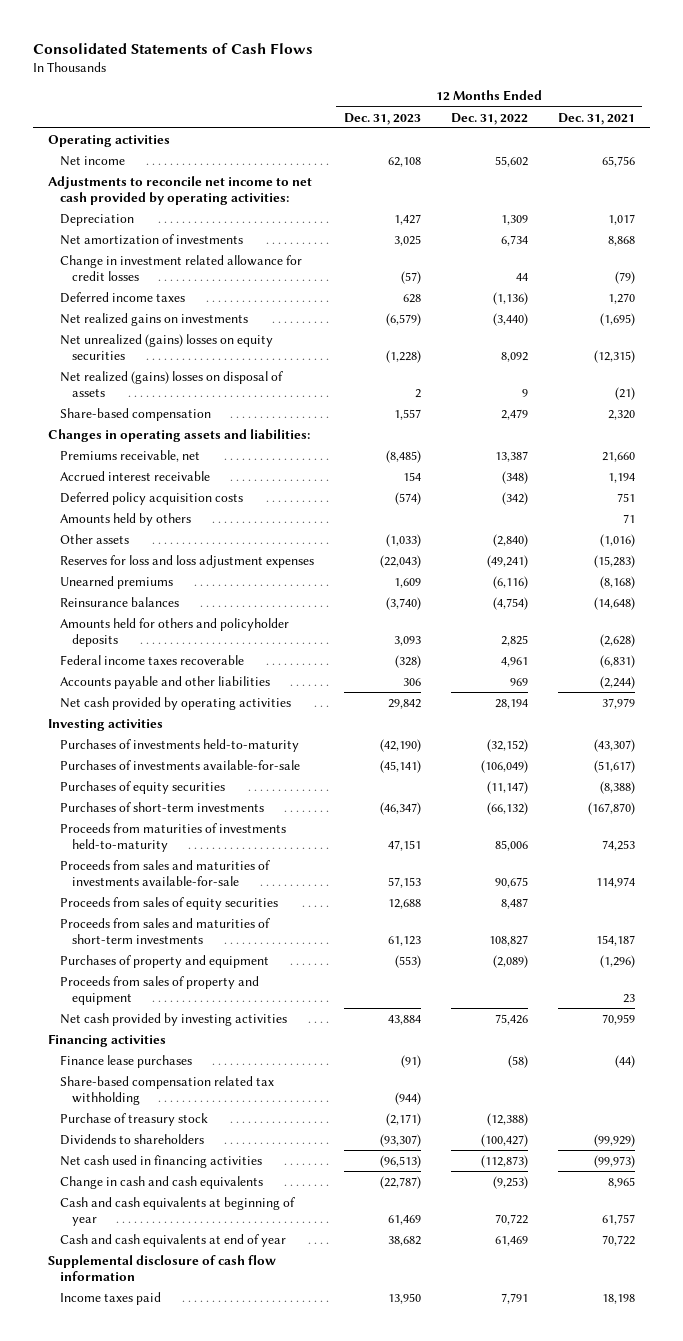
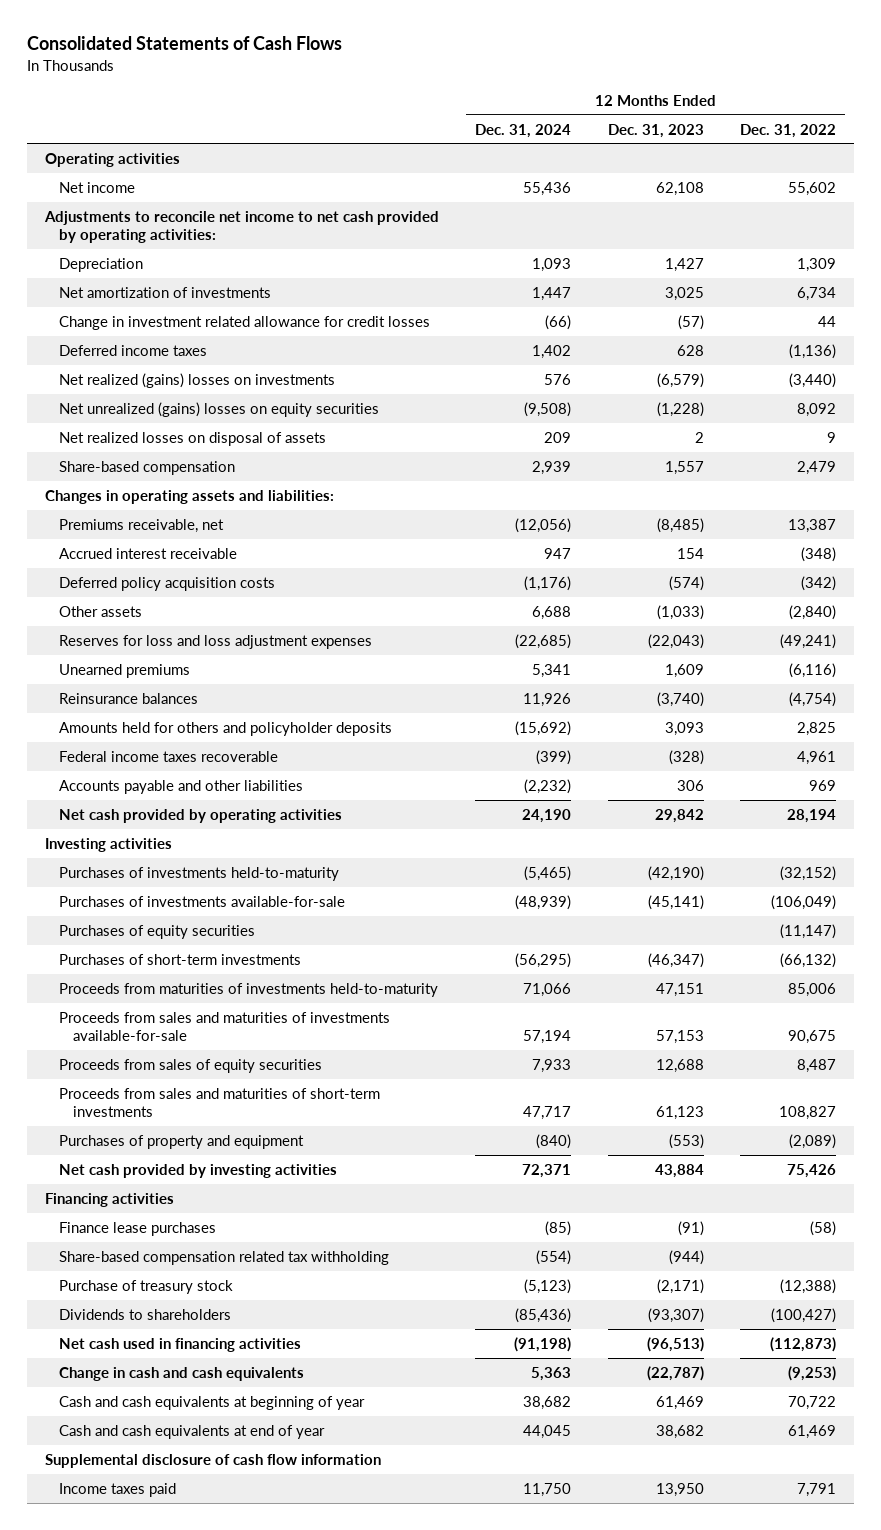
[557,112,635,125] Dec. 31, 2021 -> none
none -> [475,123,572,138] Dec. 31, 2024
[59,312,248,326] Net realized gains on investments -> [59,372,336,388] Net realized (gains) losses on investments
[59,370,283,397] Net realized (gains) losses on disposal of assets -> [59,431,327,446] Net realized losses on disposal of assets
[59,512,191,526] Amounts held by others -> none
[59,975,259,1005] Proceeds from sales of property and equipment -> none

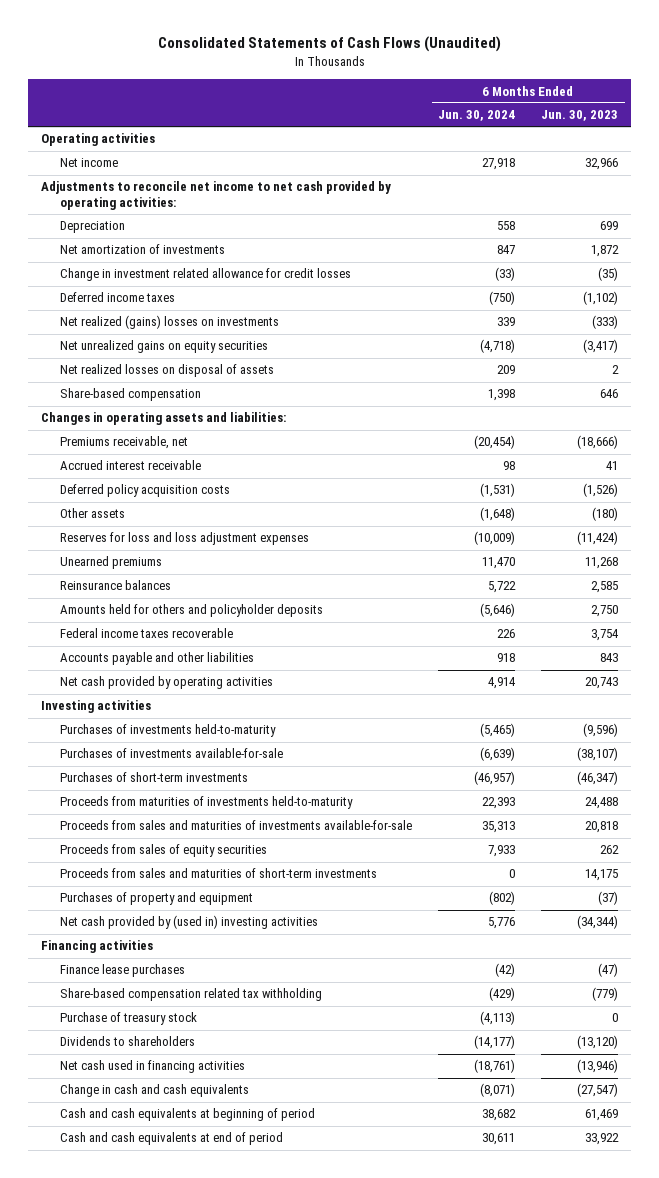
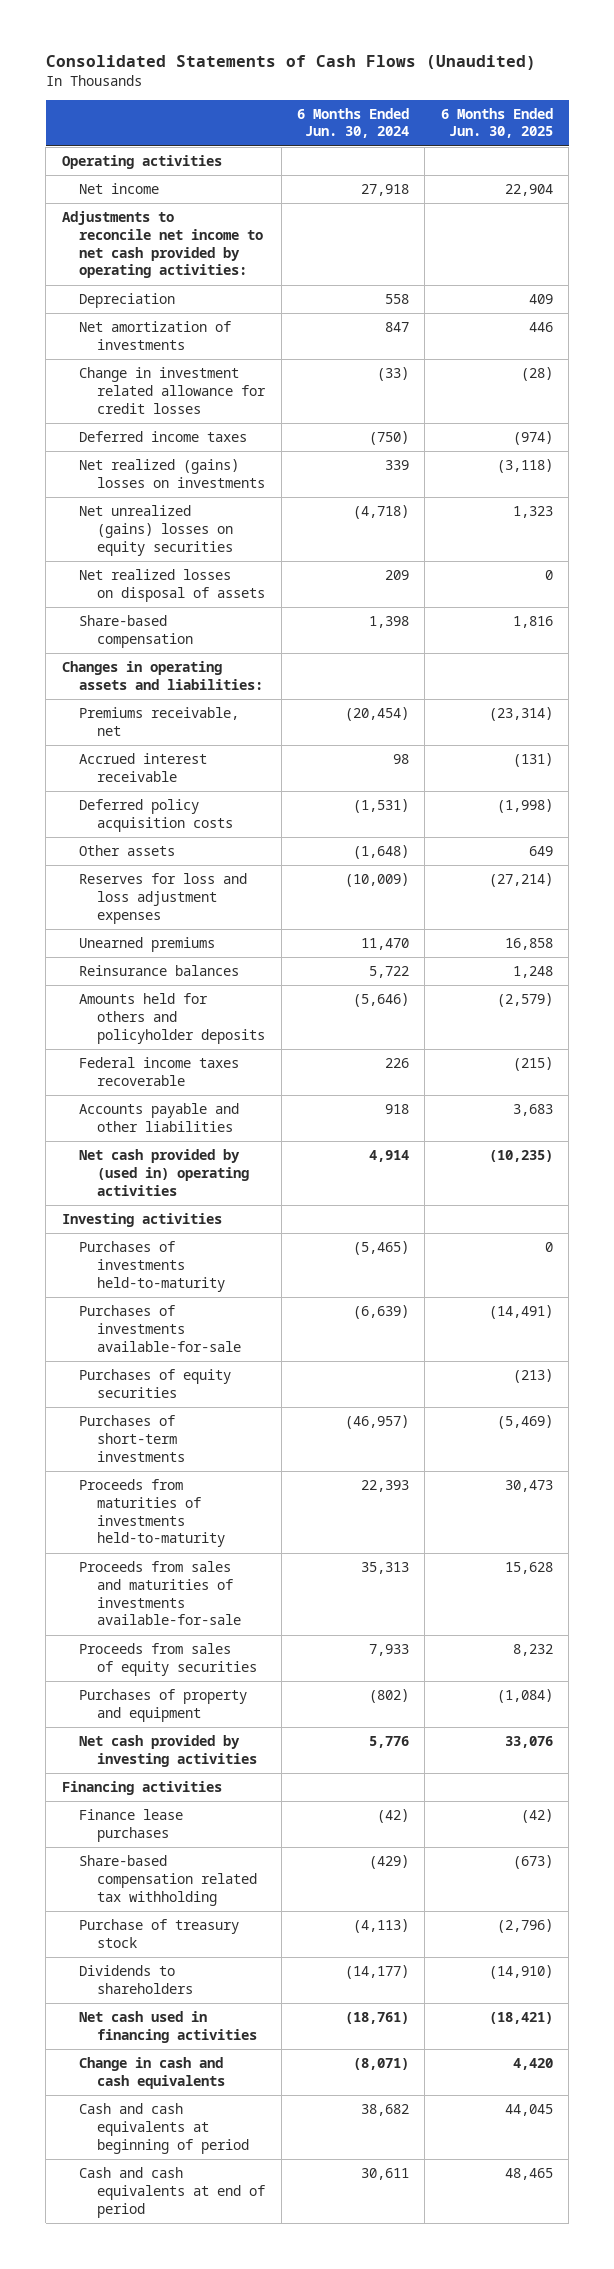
[541,110,619,122] Jun. 30, 2023 -> none
none -> [440,107,553,139] 6 Months Ended Jun. 30, 2025
[60,340,269,354] Net unrealized gains on equity securities -> [79,505,234,556] Net unrealized (gains) losses on equity securities
[60,676,274,690] Net cash provided by operating activities -> [79,1149,250,1196] Net cash provided by (used in) operating activities
none -> [79,1369,232,1398] Purchases of equity securities
[60,868,378,879] Proceeds from sales and maturities of short-term investments -> none
[60,915,319,930] Net cash provided by (used in) investing activities -> [79,1735,258,1767] Net cash provided by investing activities

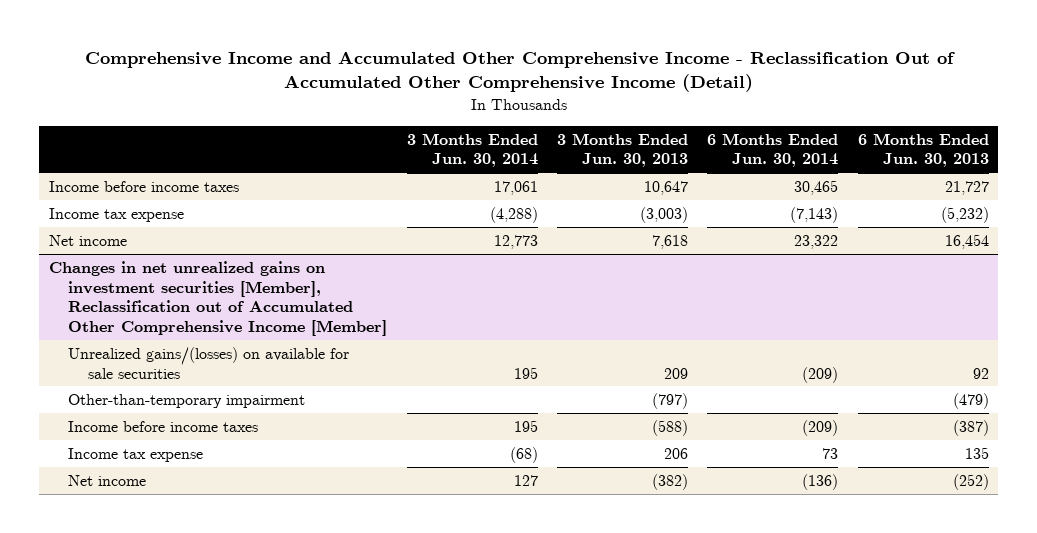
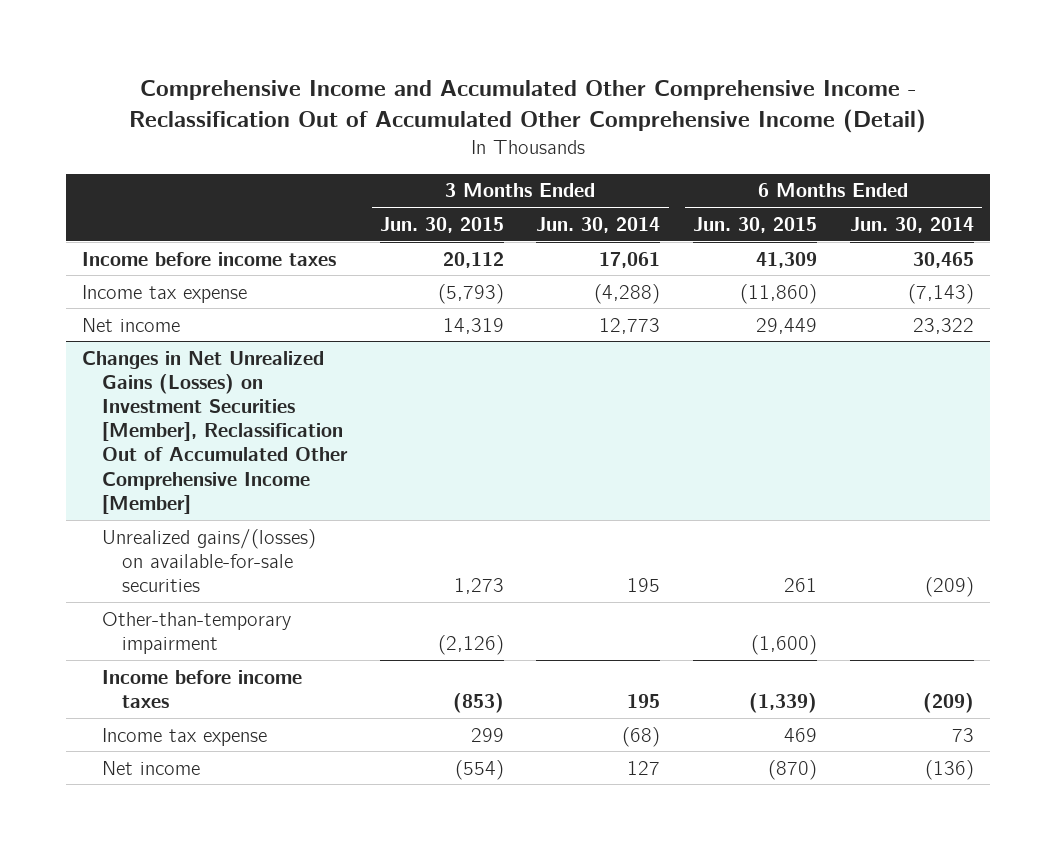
[556,132,688,168] 3 Months Ended Jun. 30, 2013 -> none
[857,132,989,168] 6 Months Ended Jun. 30, 2013 -> none
none -> [379,216,504,233] Jun. 30, 2015
none -> [692,216,817,233] Jun. 30, 2015
[48,260,388,336] Changes in net unrealized gains on investment securities [Member], Reclassification out of Accumulated Other Comprehensive Income [Member] -> [81,350,349,514] Changes in Net Unrealized Gains (Losses) on Investment Securities [Member], Reclassification Out of Accumulated Other Comprehensive Income [Member]
[68,346,350,379] Unrealized gains/(losses) on available for sale securities -> [102,528,317,592] Unrealized gains/(losses) on available-for-sale securities

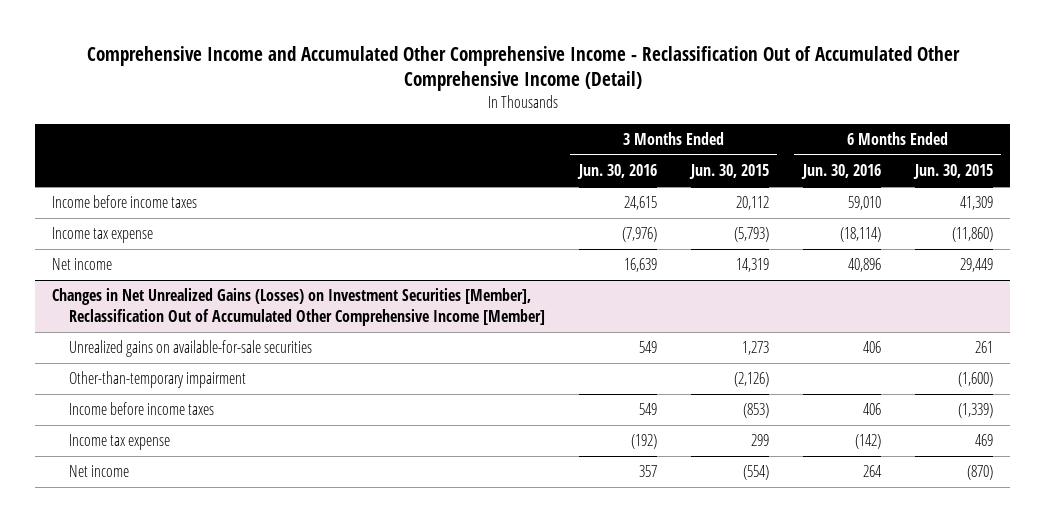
[536,216,661,233] Jun. 30, 2014 -> none
[849,216,974,233] Jun. 30, 2014 -> none
none -> [576,164,657,180] Jun. 30, 2016
none -> [800,164,881,180] Jun. 30, 2016
[102,528,317,592] Unrealized gains/(losses) on available-for-sale securities -> [68,340,312,358] Unrealized gains on available-for-sale securities

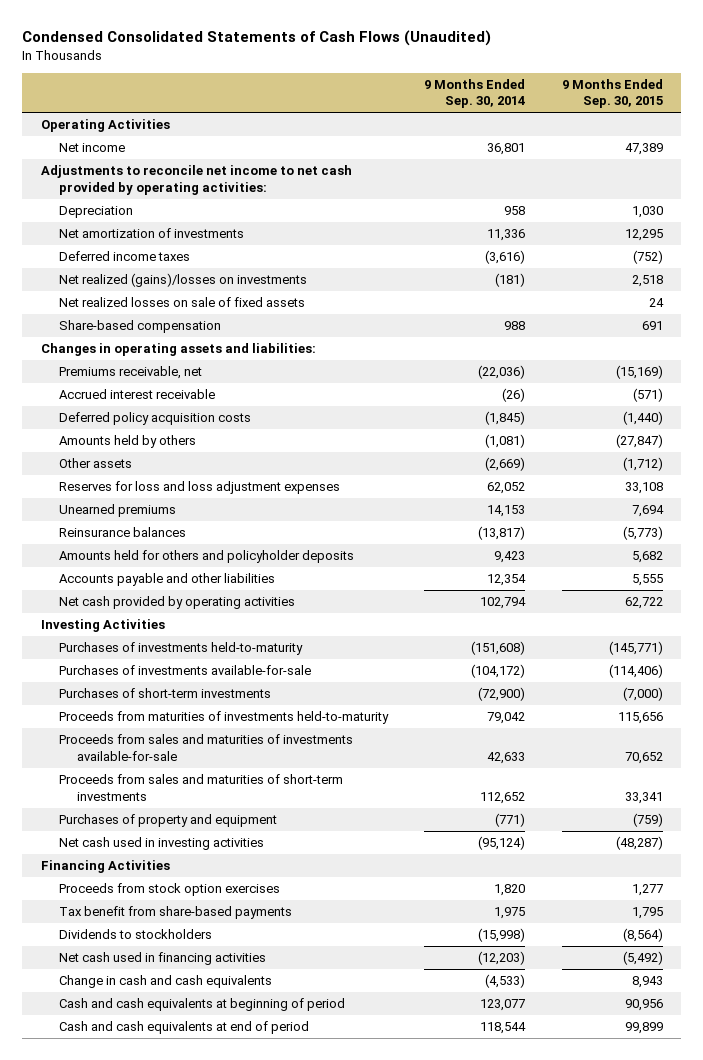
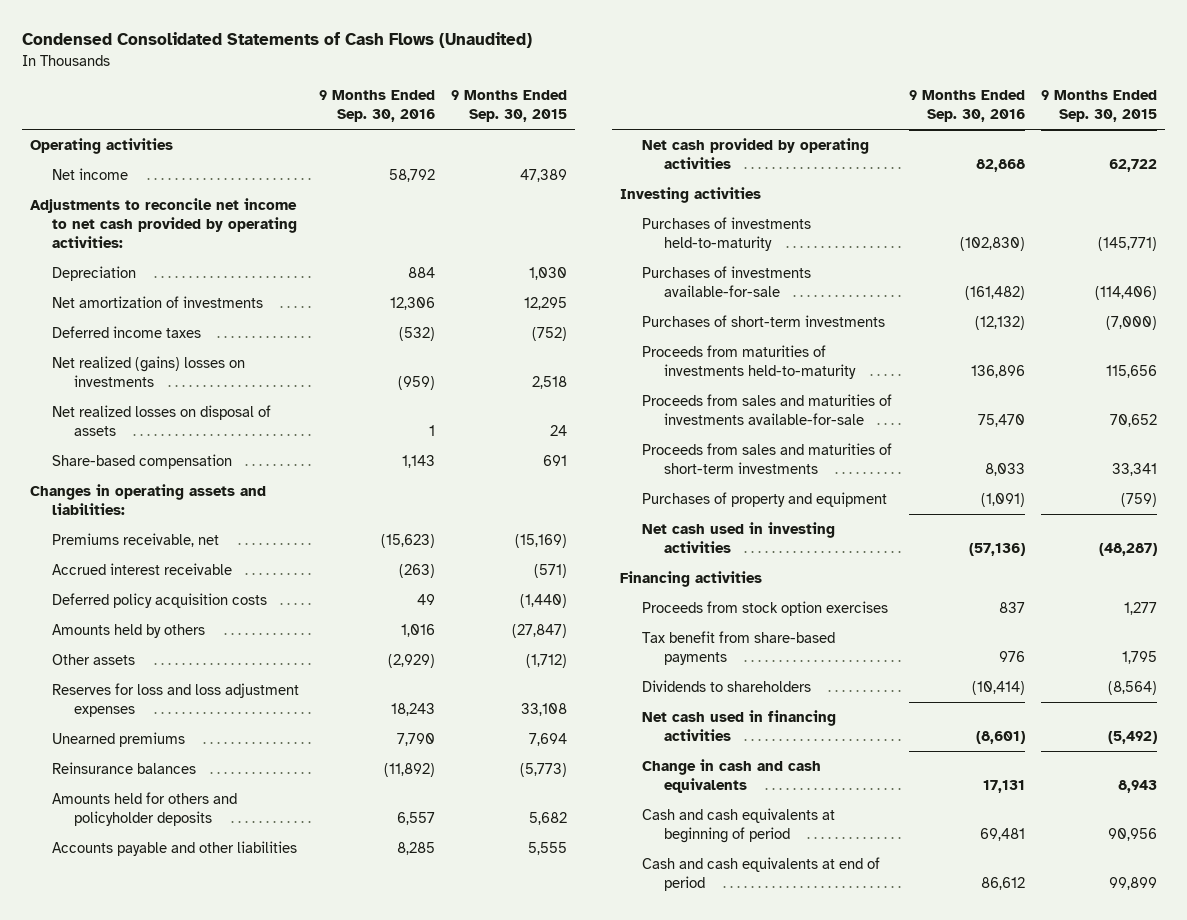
[424,78,526,109] 9 Months Ended Sep. 30, 2014 -> none
none -> [318,90,435,123] 9 Months Ended Sep. 30, 2016
[40,119,170,133] Operating Activities -> [30,137,174,154] Operating activities
[58,273,307,288] Net realized (gains)/losses on investments -> [52,355,246,387] Net realized (gains) losses on investments
[58,297,305,308] Net realized losses on sale of fixed assets -> [52,404,272,436] Net realized losses on disposal of assets
[40,619,165,633] Investing Activities -> [620,186,762,203] Investing activities
[40,860,170,874] Financing Activities -> [620,570,763,587] Financing activities
[58,929,212,940] Dividends to stockholders -> [642,679,812,692] Dividends to shareholders

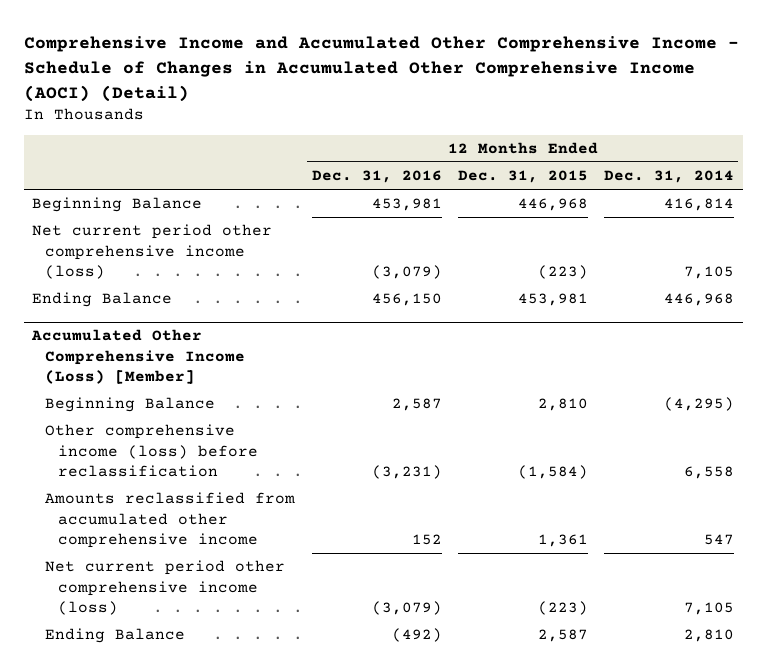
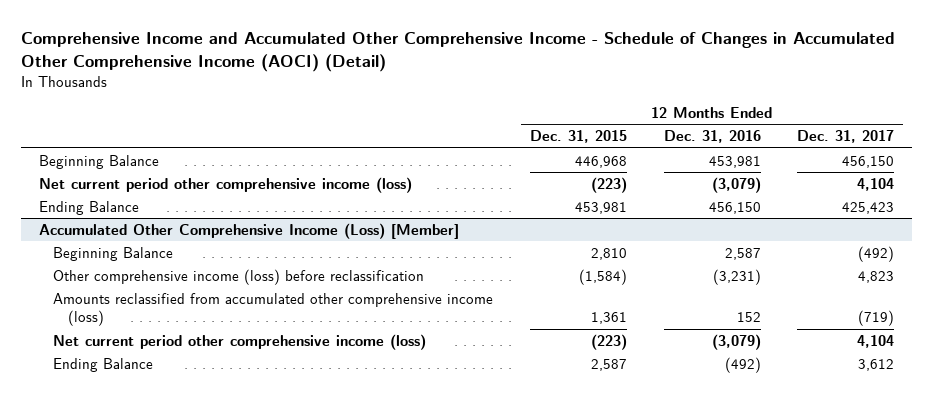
[604,170,735,184] Dec. 31, 2014 -> none
none -> [797,130,895,144] Dec. 31, 2017
[45,492,296,549] Amounts reclassified from accumulated other comprehensive income -> [53,292,494,327] Amounts reclassified from accumulated other comprehensive income (loss)

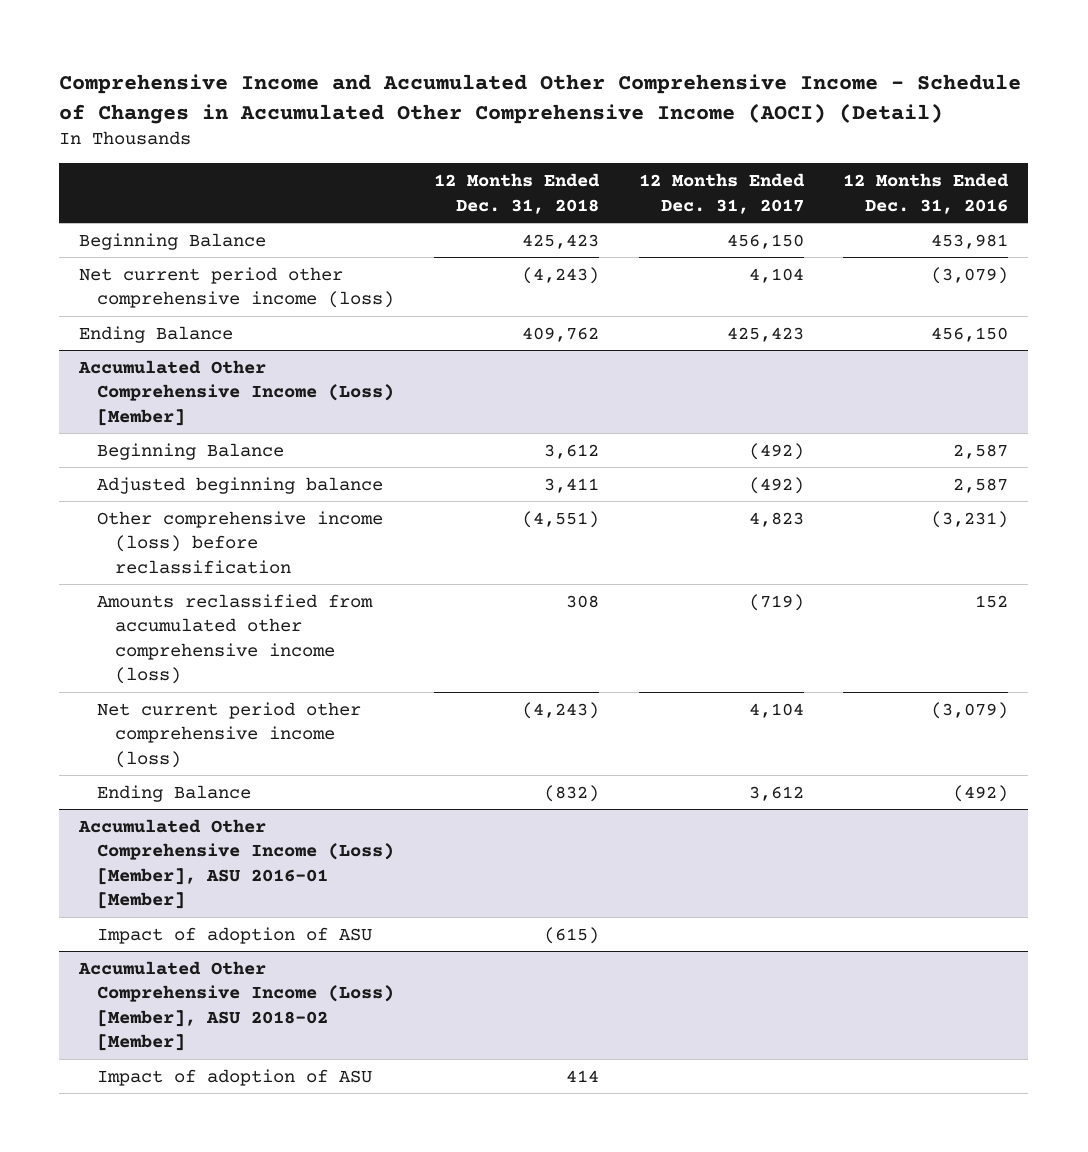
[530,130,628,144] Dec. 31, 2015 -> none
none -> [433,173,600,214] 12 Months Ended Dec. 31, 2018
none -> [97,476,384,494] Adjusted beginning balance
none -> [78,818,395,910] Accumulated Other Comprehensive Income (Loss) [Member], ASU 2016-01 [Member]
none -> [97,926,373,944] Impact of adoption of ASU
none -> [78,960,395,1052] Accumulated Other Comprehensive Income (Loss) [Member], ASU 2018-02 [Member]
none -> [97,1068,373,1086] Impact of adoption of ASU

